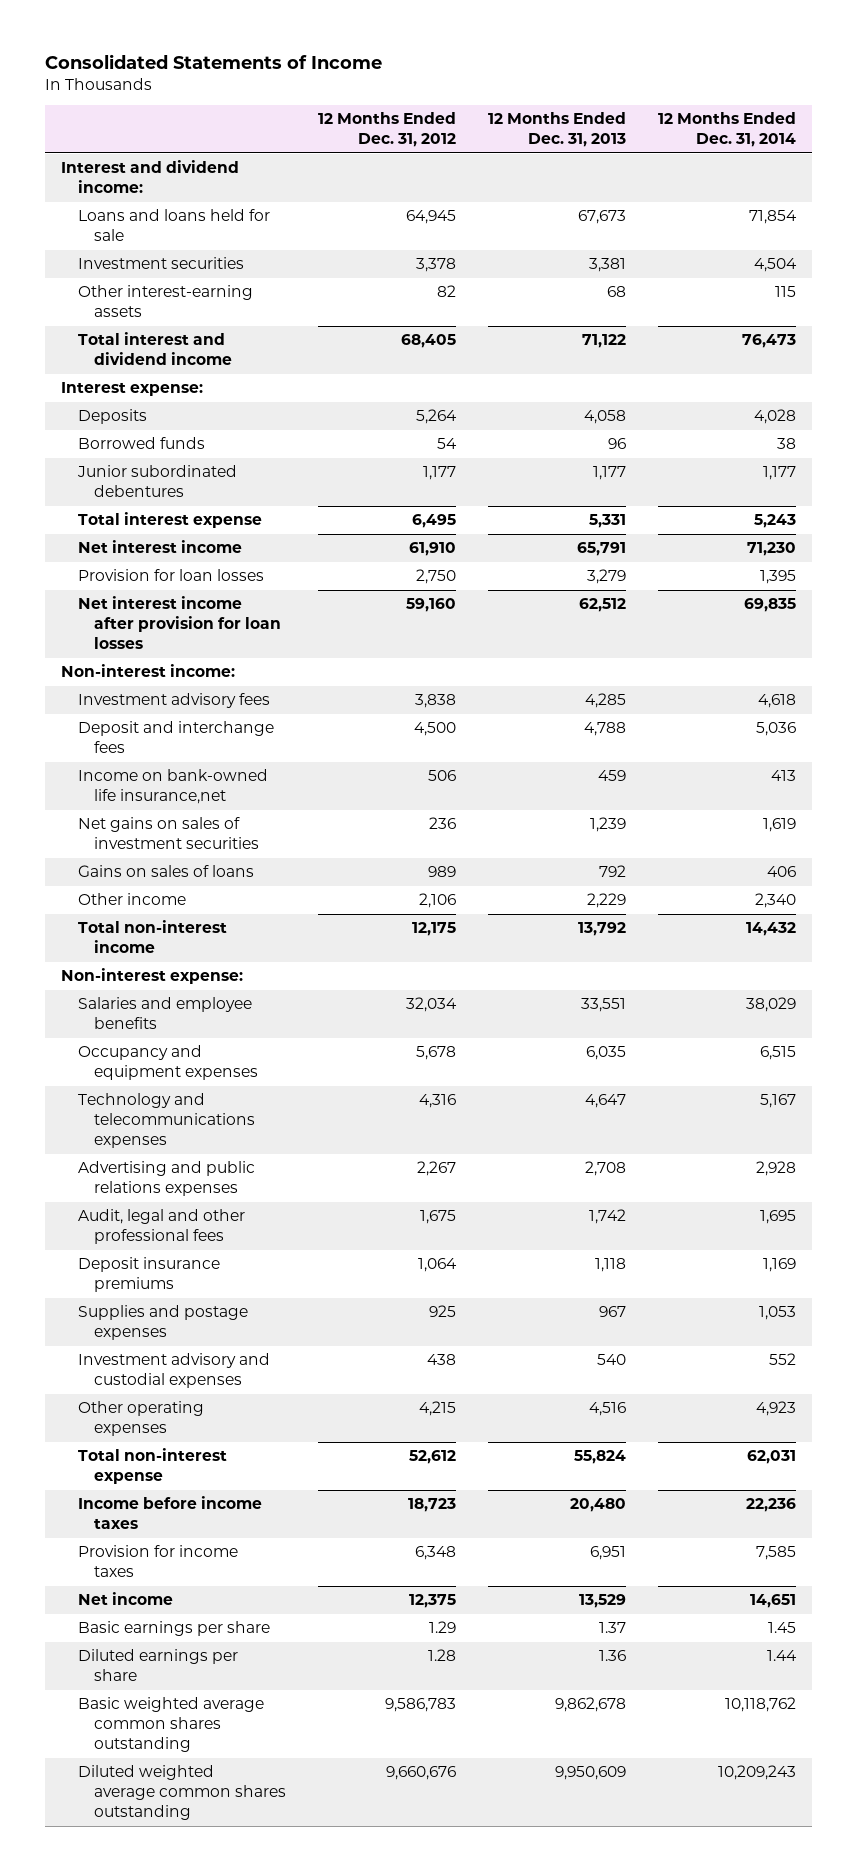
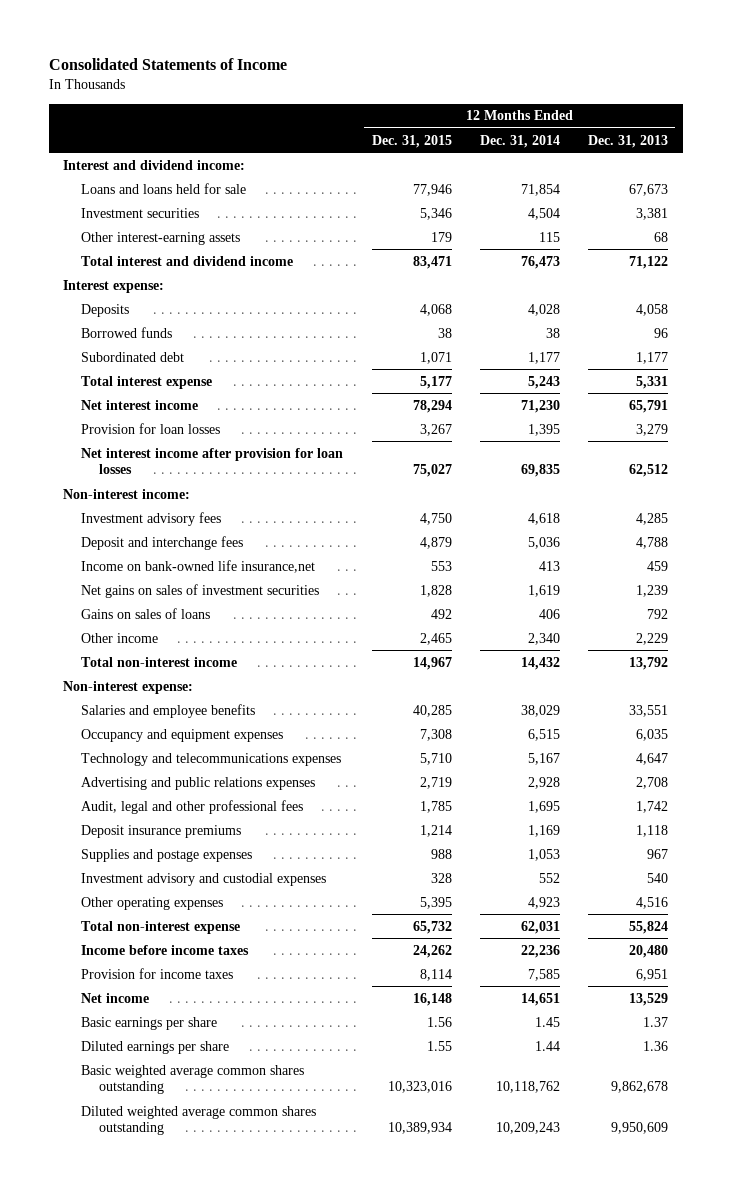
[318,112,457,148] 12 Months Ended Dec. 31, 2012 -> none
none -> [371,134,452,148] Dec. 31, 2015
[76,465,237,498] Junior subordinated debentures -> [81,351,185,362] Subordinated debt

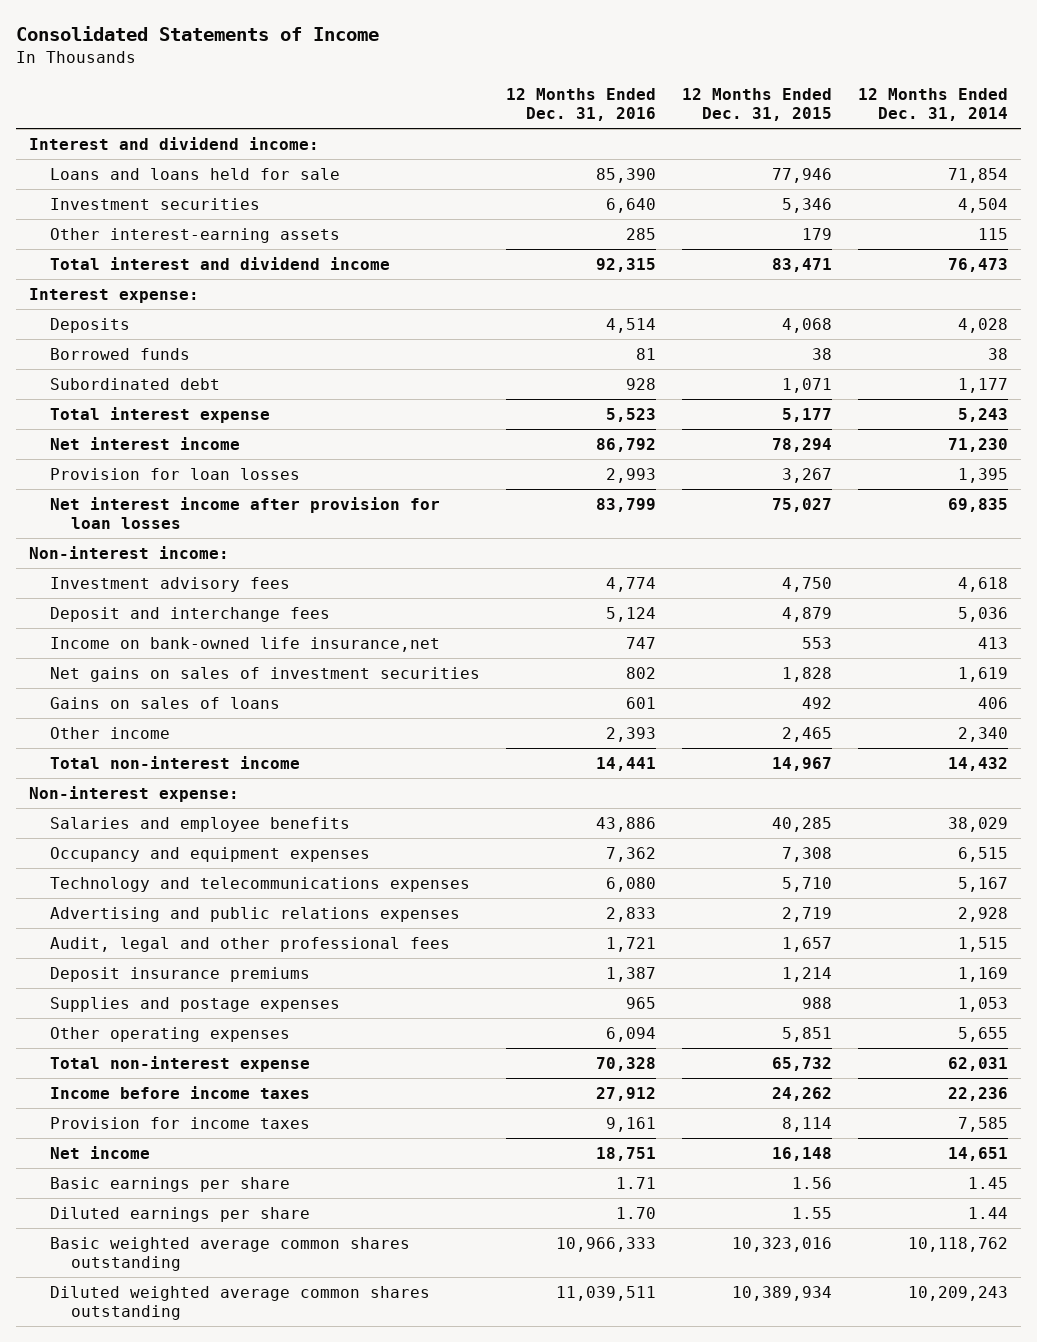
[588,134,669,148] Dec. 31, 2013 -> none
none -> [505,87,656,122] 12 Months Ended Dec. 31, 2016
[419,800,452,813] 1,785 -> [781,936,832,952] 1,657
[527,800,560,813] 1,695 -> [957,936,1008,952] 1,515
[81,872,327,886] Investment advisory and custodial expenses -> none
[419,896,452,909] 5,395 -> [781,1026,832,1042] 5,851
[527,896,560,909] 4,923 -> [957,1026,1008,1042] 5,655

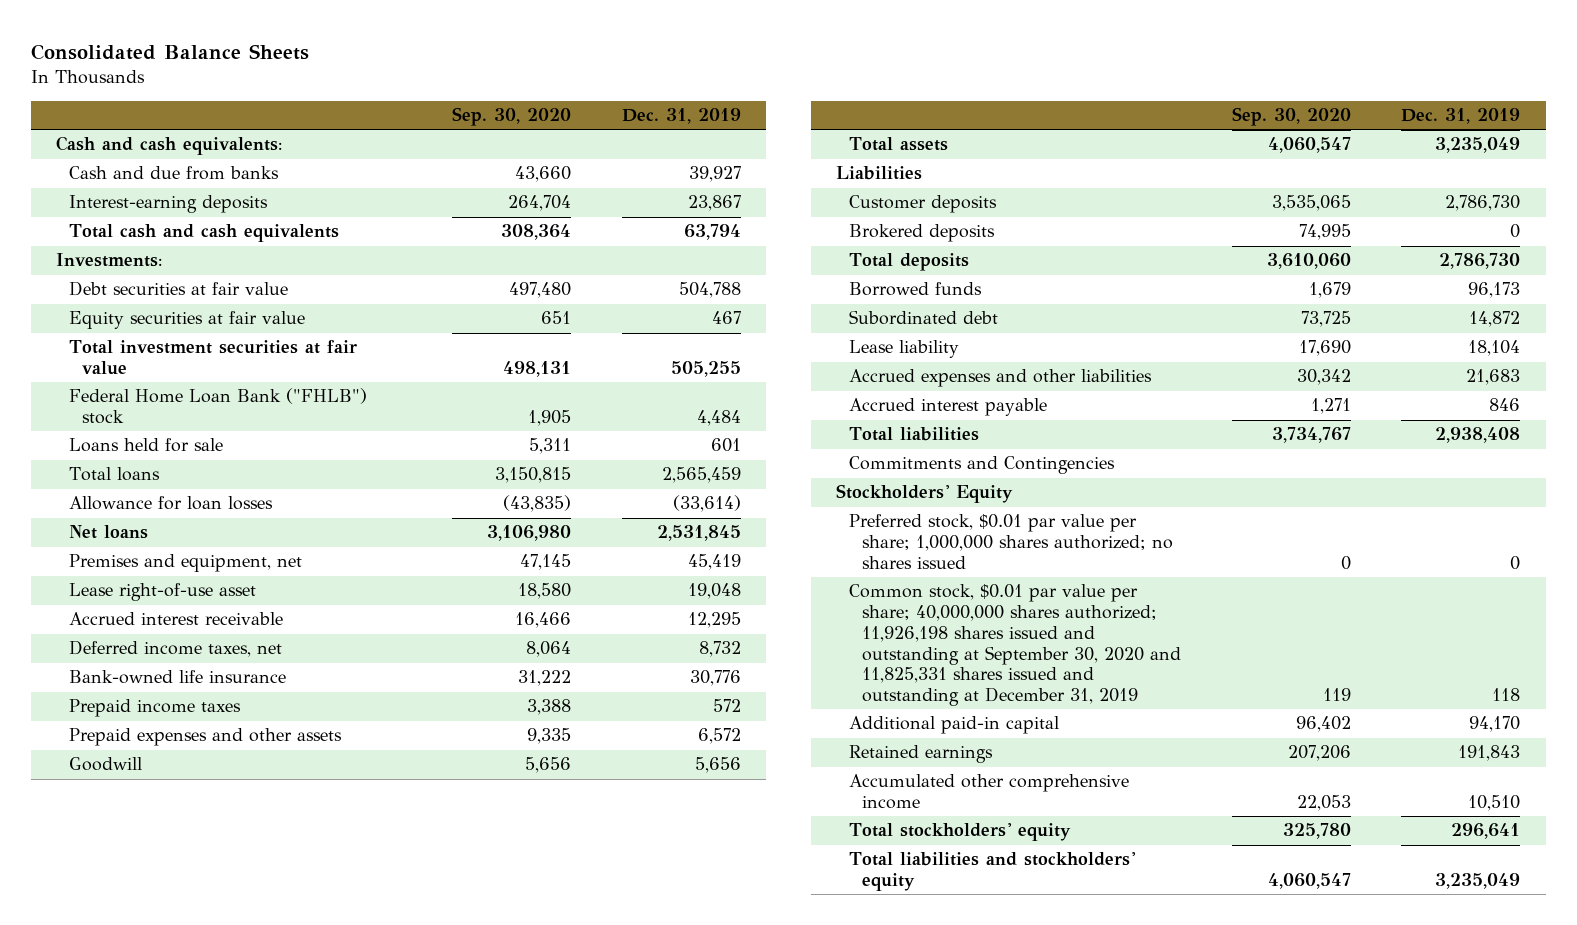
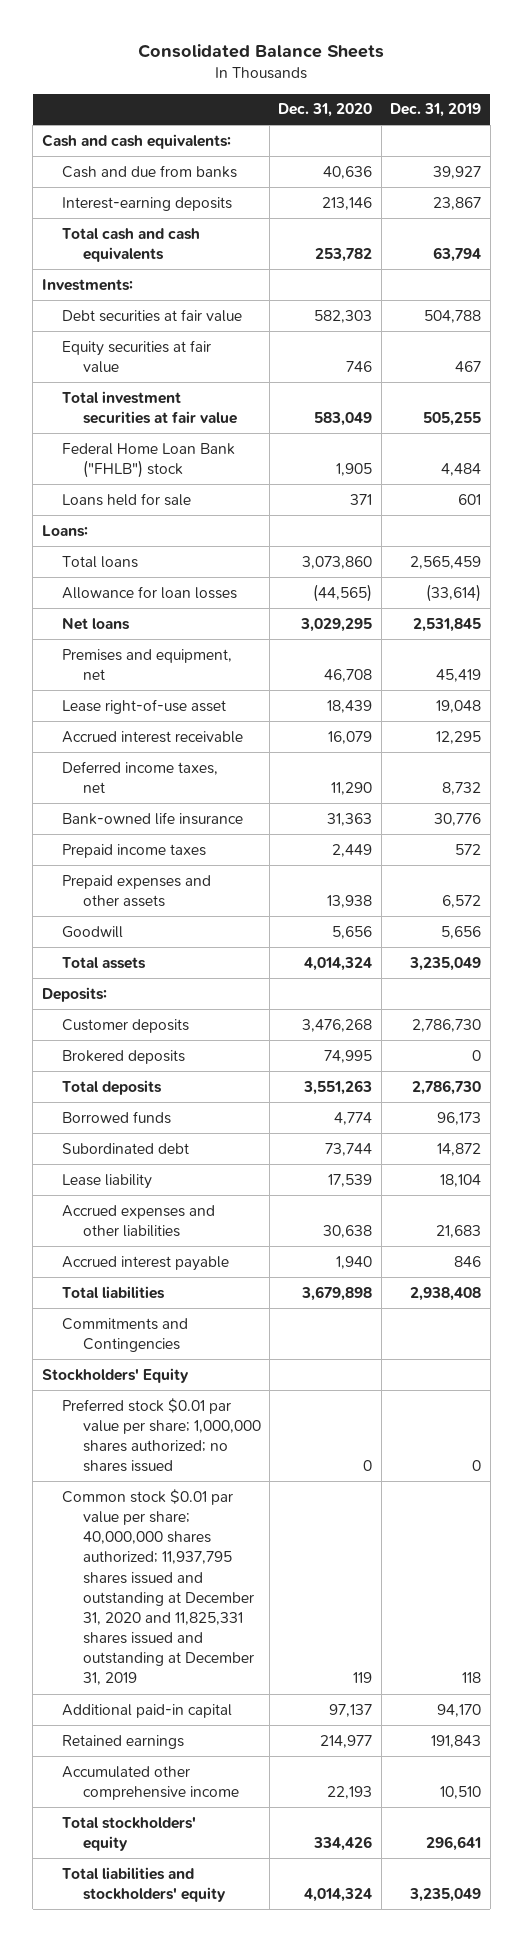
[452,106,572,126] Sep. 30, 2020 -> none
none -> [278,103,373,118] Dec. 31, 2020
none -> [41,524,88,537] Loans:
[835,166,922,181] Liabilities -> none
none -> [41,986,107,1002] Deposits:
[849,514,1174,569] Preferred stock, $0.01 par value per share; 1,000,000 shares authorized; no shares issued -> [62,1397,261,1473] Preferred stock $0.01 par value per share; 1,000,000 shares authorized; no shares issued
[849,584,1182,706] Common stock, $0.01 par value per share; 40,000,000 shares authorized; 11,926,198 shares issued and outstanding at September 30, 2020 and 11,825,331 shares issued and outstanding at December 31, 2019 -> [62,1488,254,1686] Common stock $0.01 par value per share; 40,000,000 shares authorized; 11,937,795 shares issued and outstanding at December 31, 2020 and 11,825,331 shares issued and outstanding at December 31, 2019

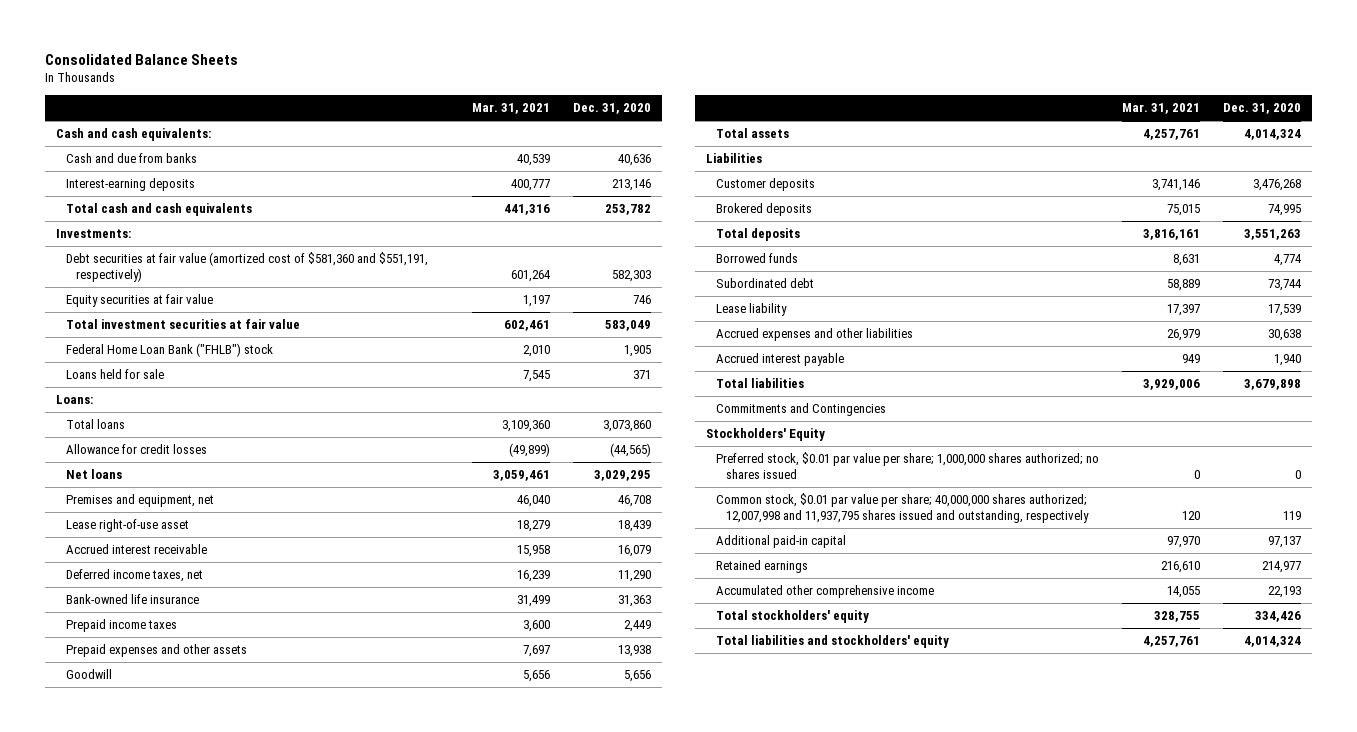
[390,103,482,118] Dec. 31, 2019 -> none
none -> [471,103,550,115] Mar. 31, 2021
[62,308,243,322] Debt securities at fair value -> [66,252,429,283] Debt securities at fair value (amortized cost of $581,360 and $551,191, respectively)
[62,585,238,599] Allowance for loan losses -> [66,444,208,455] Allowance for credit losses
[41,986,107,1002] Deposits: -> none
none -> [705,153,762,164] Liabilities
[62,1397,261,1473] Preferred stock $0.01 par value per share; 1,000,000 shares authorized; no shares issued -> [716,452,1100,480] Preferred stock, $0.01 par value per share; 1,000,000 shares authorized; no shares issued
[62,1488,254,1686] Common stock $0.01 par value per share; 40,000,000 shares authorized; 11,937,795 shares issued and outstanding at December 31, 2020 and 11,825,331 shares issued and outstanding at December 31, 2019 -> [716,493,1090,524] Common stock, $0.01 par value per share; 40,000,000 shares authorized; 12,007,998 and 11,937,795 shares issued and outstanding, respectively

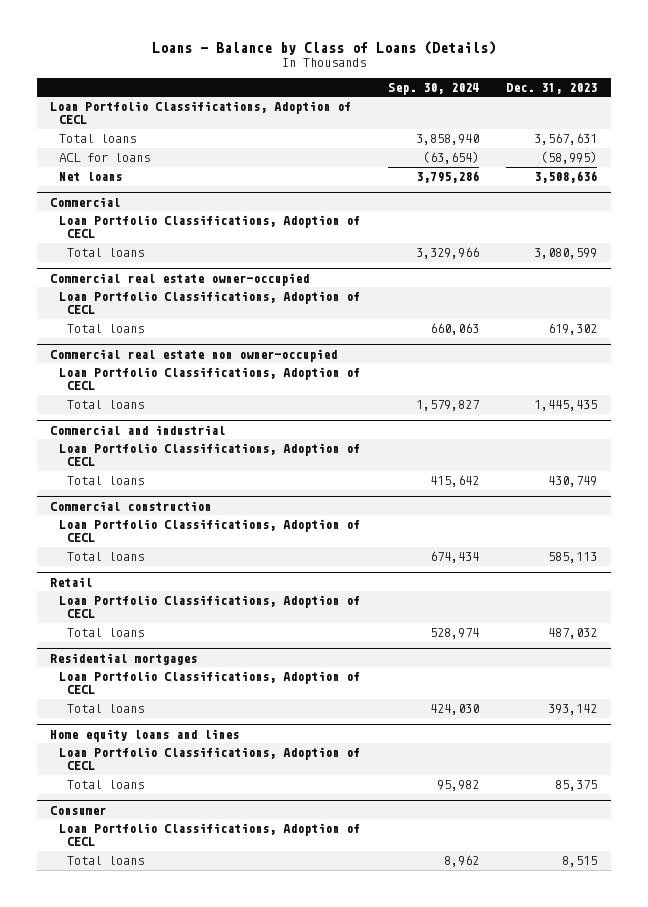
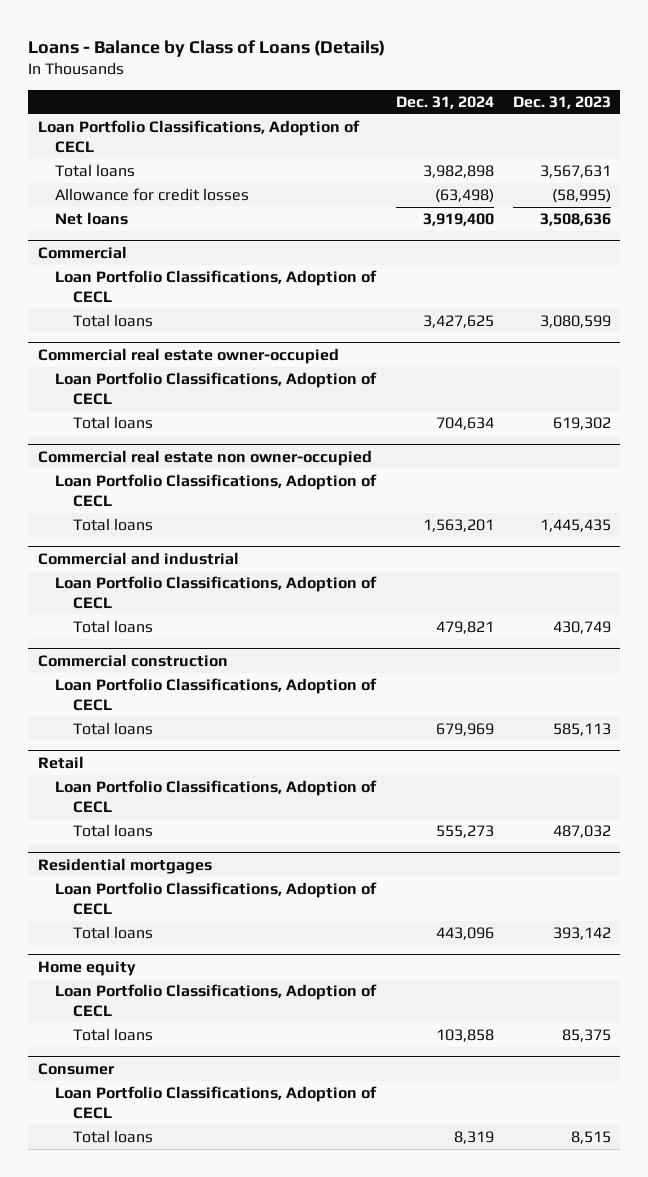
[387,82,479,95] Sep. 30, 2024 -> none
none -> [395,95,494,109] Dec. 31, 2024
[58,153,150,163] ACL for loans -> [55,188,250,202] Allowance for credit losses
[50,728,240,742] Home equity loans and lines -> [37,960,136,976] Home equity

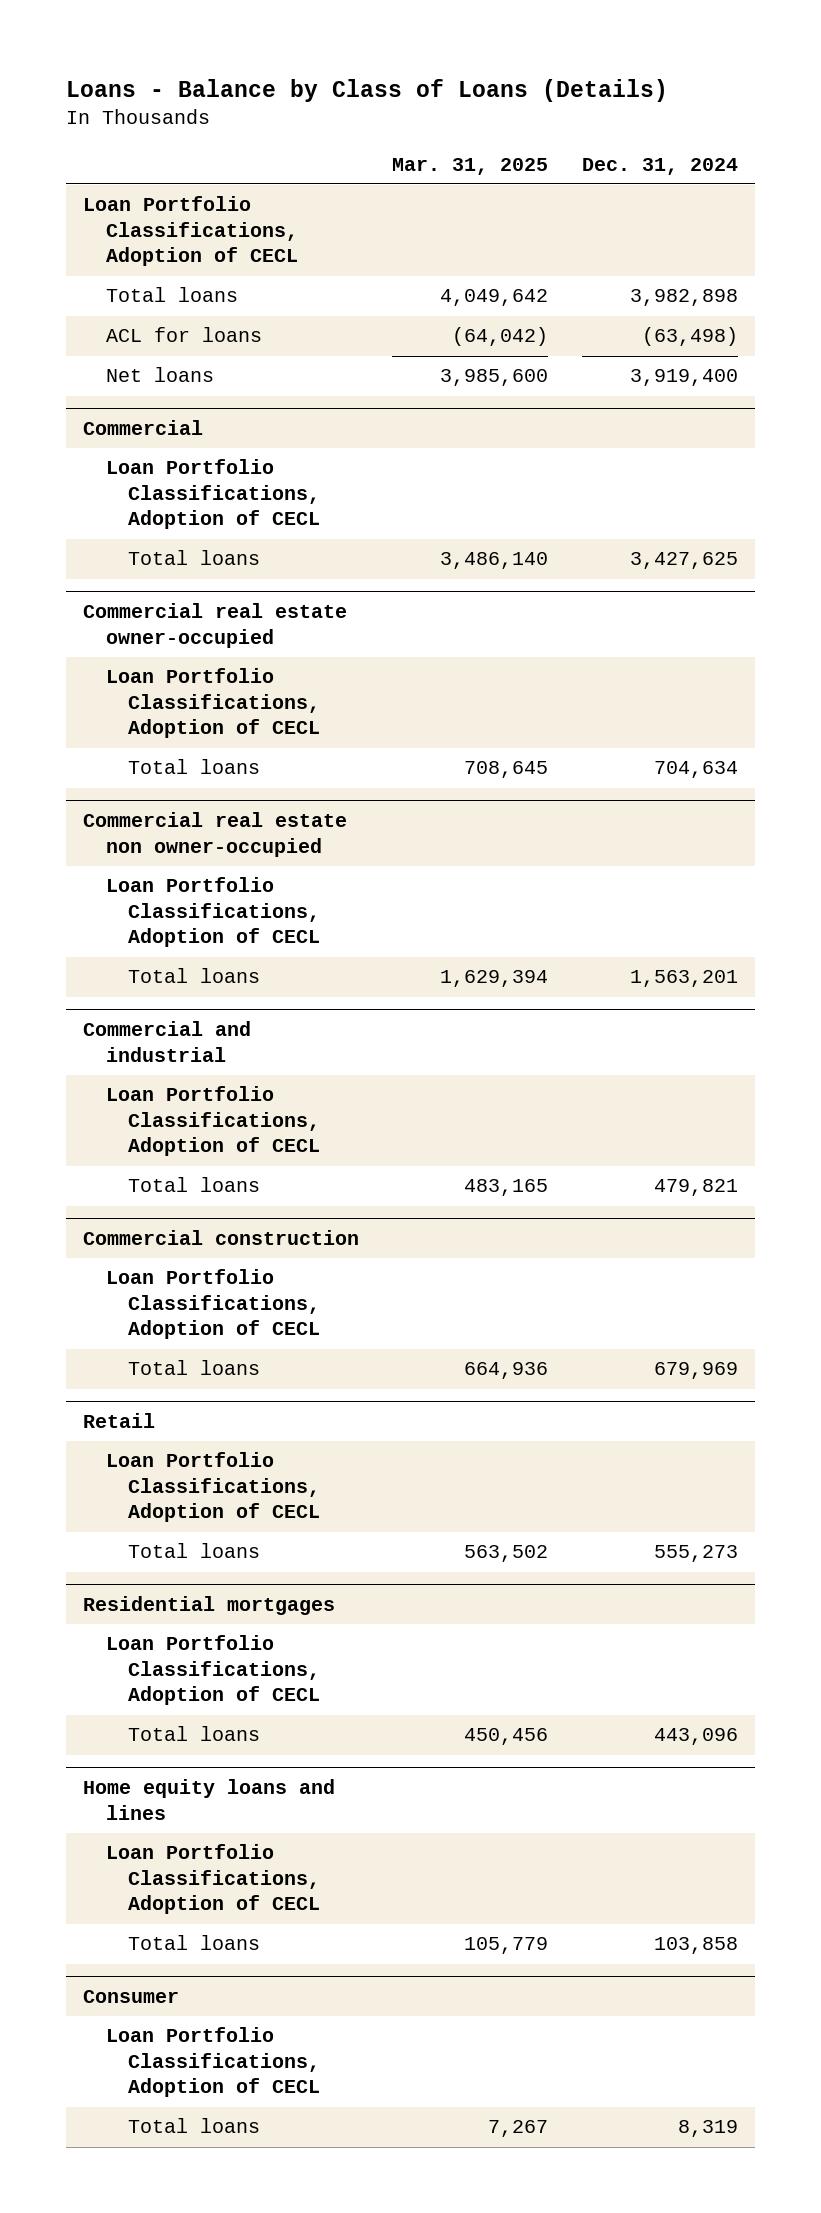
[512,95,611,109] Dec. 31, 2023 -> none
none -> [392,157,549,175] Mar. 31, 2025
[55,188,250,202] Allowance for credit losses -> [105,327,262,343] ACL for loans
[37,960,136,976] Home equity -> [82,1779,335,1820] Home equity loans and lines

